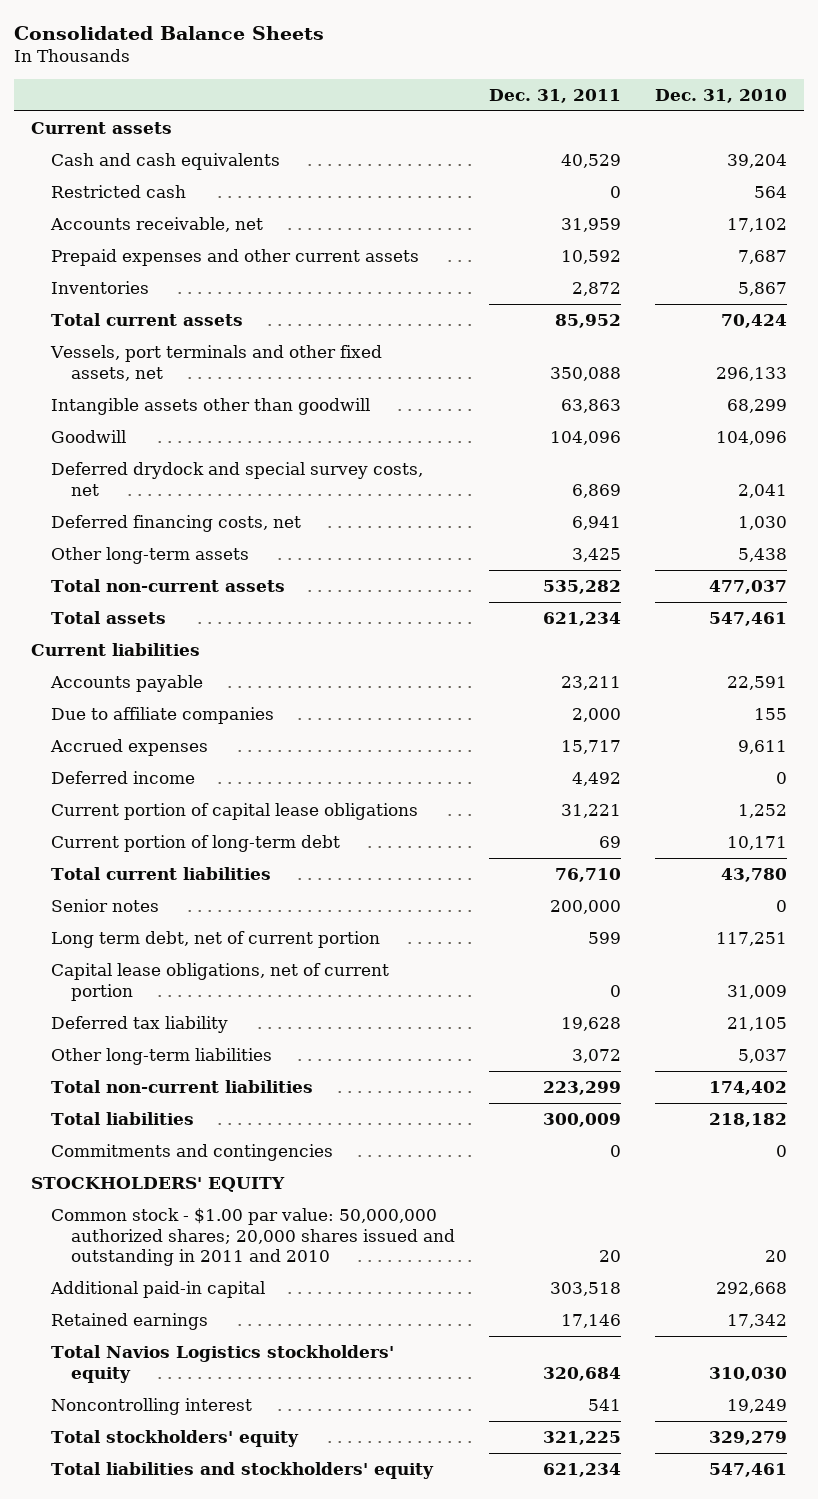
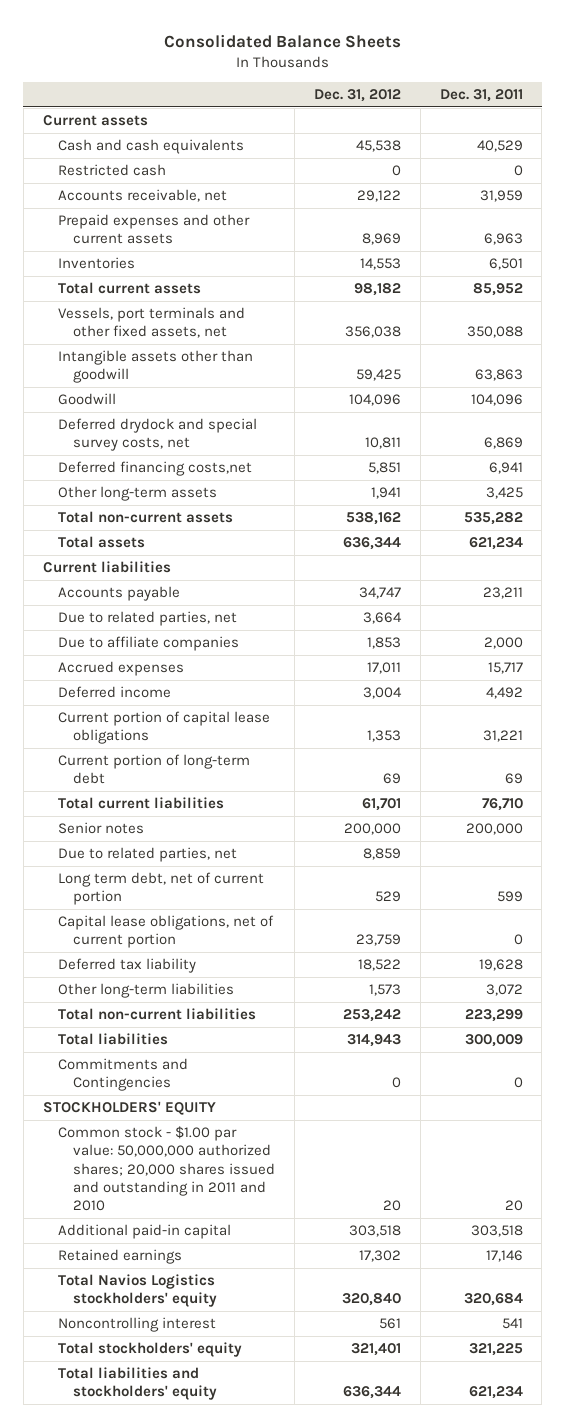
[655,88,788,103] Dec. 31, 2010 -> none
none -> [313,88,401,102] Dec. 31, 2012
[561,250,622,265] 10,592 -> [483,233,523,246] 6,963
[572,282,622,297] 2,872 -> [488,258,523,271] 6,501
[51,515,302,533] Deferred financing costs, net -> [58,461,253,477] Deferred financing costs,net
none -> [58,611,238,627] Due to related parties, net
none -> [58,847,238,863] Due to related parties, net
[51,1144,334,1162] Commitments and contingencies -> [58,1058,189,1092] Commitments and Contingencies

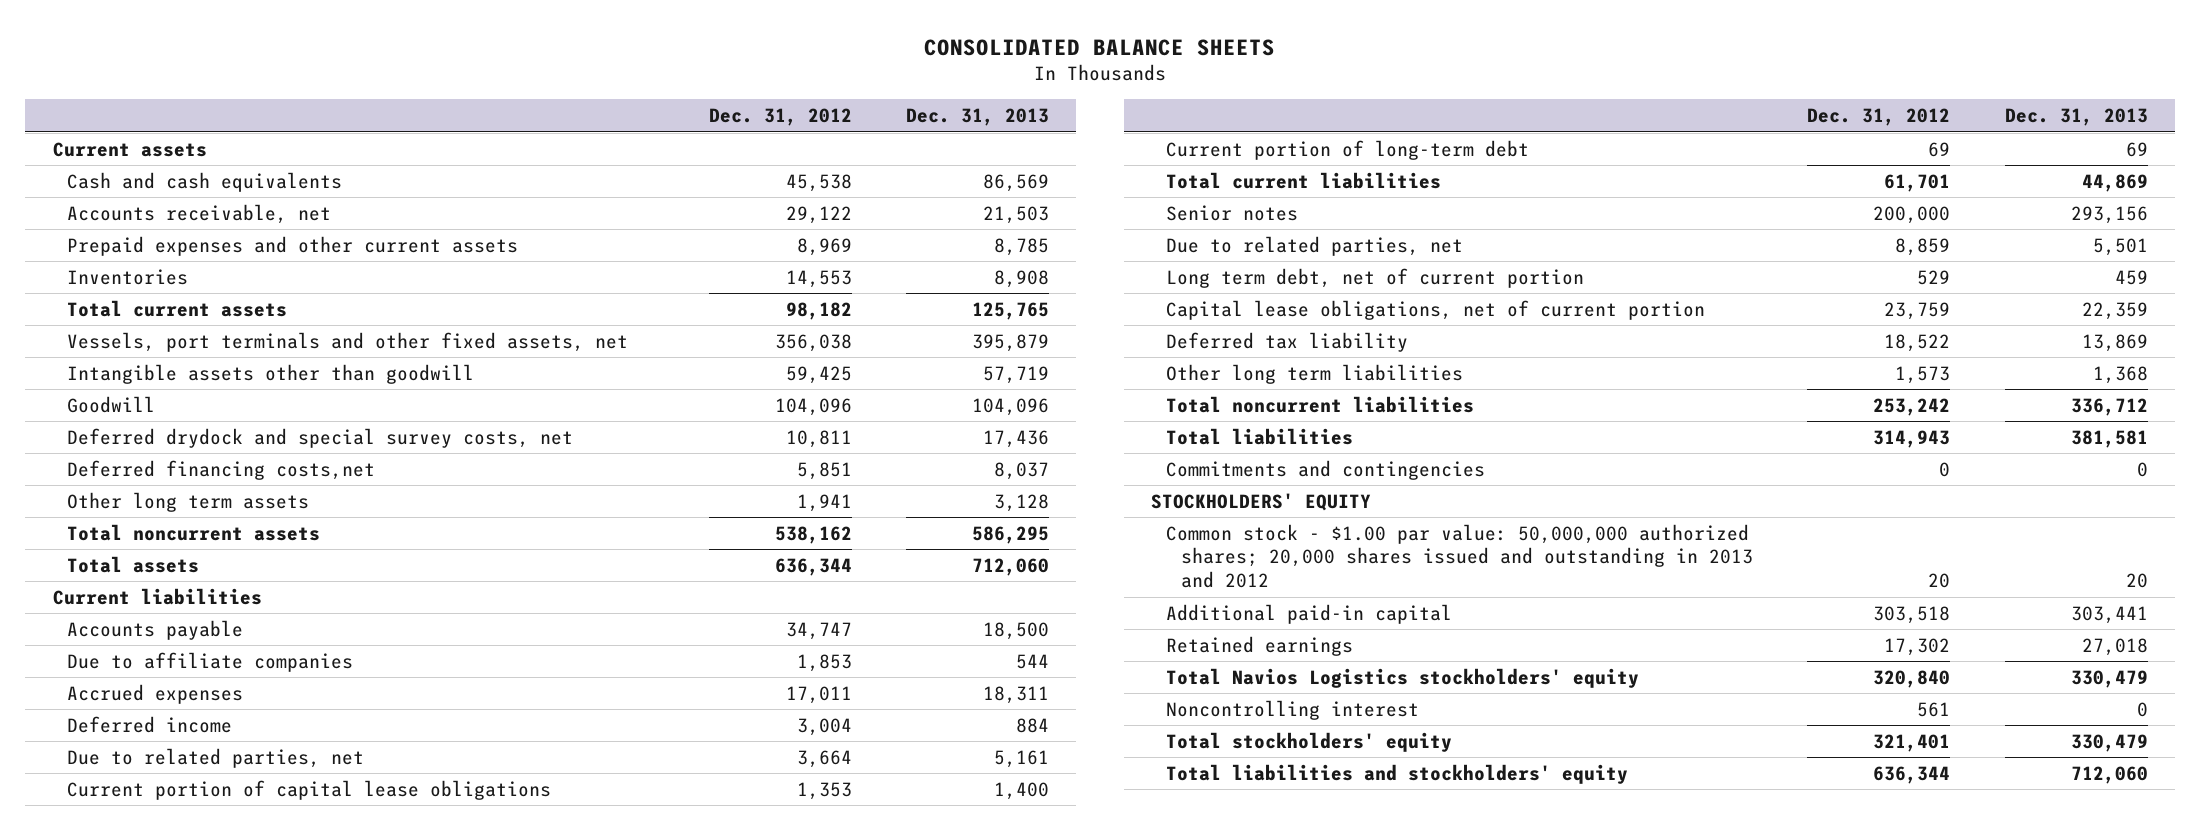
[163,33,401,48] Consolidated Balance Sheets -> [924,38,1276,56] CONSOLIDATED BALANCE SHEETS
[439,88,523,102] Dec. 31, 2011 -> none
none -> [906,108,1050,127] Dec. 31, 2013
[58,164,167,177] Restricted cash -> none
[58,486,218,502] Other long-term assets -> [67,491,310,512] Other long term assets
[58,511,234,524] Total non-current assets -> [67,523,321,541] Total noncurrent assets
[58,611,238,627] Due to related parties, net -> [67,747,365,768] Due to related parties, net
[58,983,235,999] Other long-term liabilities -> [1165,363,1463,384] Other long term liabilities
[58,1008,257,1021] Total non-current liabilities -> [1165,395,1474,413] Total noncurrent liabilities
[58,1058,189,1092] Commitments and Contingencies -> [1165,459,1485,480] Commitments and contingencies
[58,1126,276,1212] Common stock - $1.00 par value: 50,000,000 authorized shares; 20,000 shares issued and outstanding in 2011 and 2010 -> [1165,523,1753,589] Common stock - $1.00 par value: 50,000,000 authorized shares; 20,000 shares issued and outstanding in 2013 and 2012

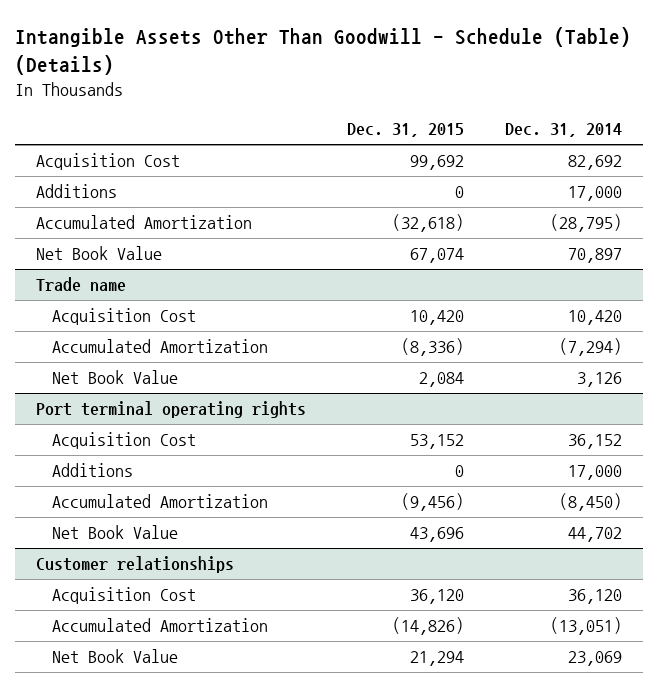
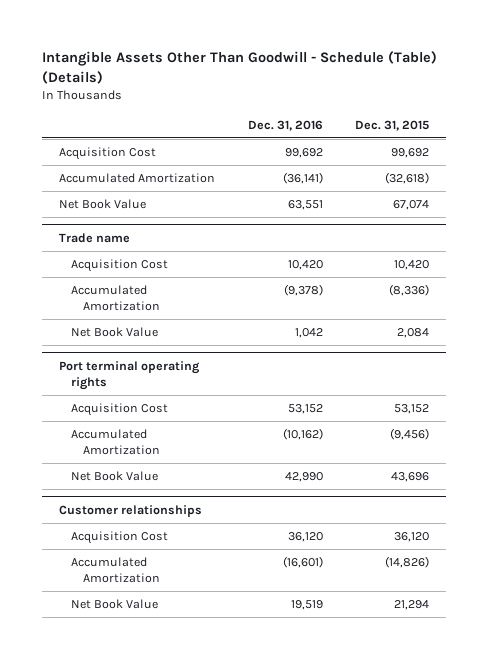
[505,123,623,138] Dec. 31, 2014 -> none
none -> [247,120,323,132] Dec. 31, 2016
[35,184,117,199] Additions -> none
[52,463,134,478] Additions -> none

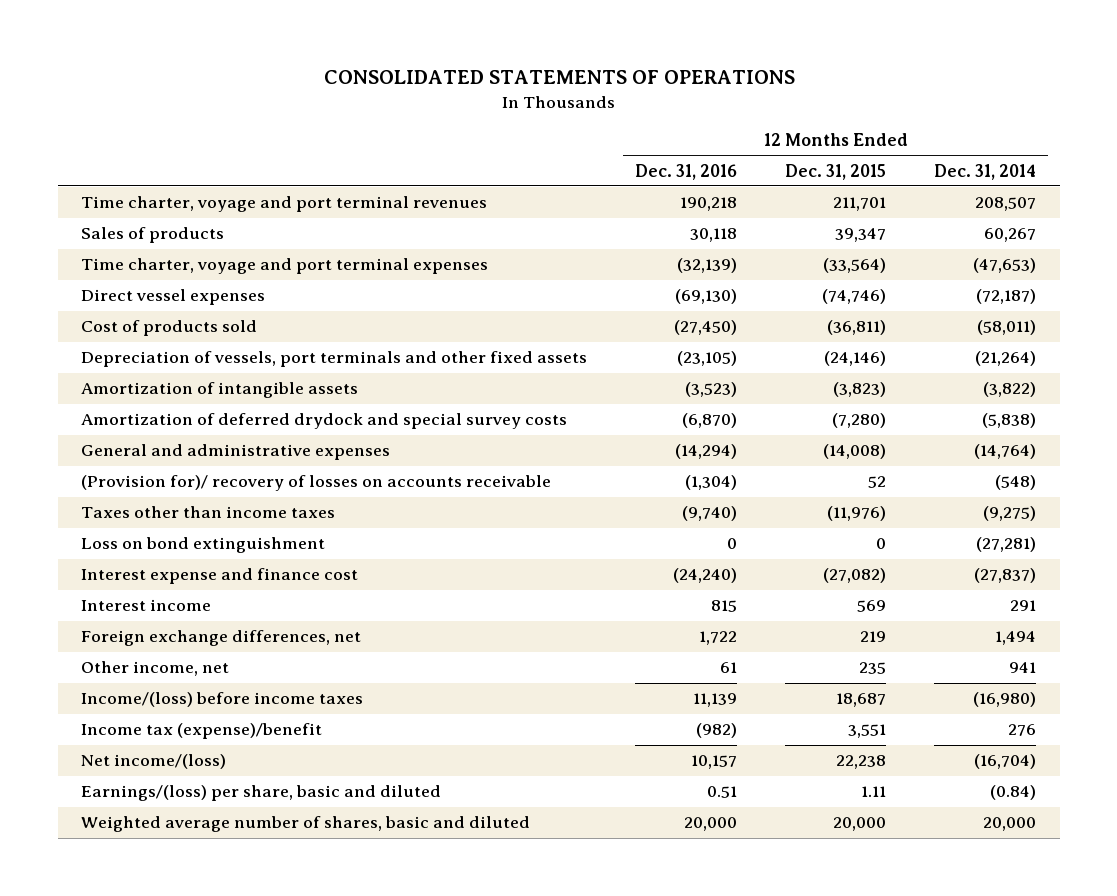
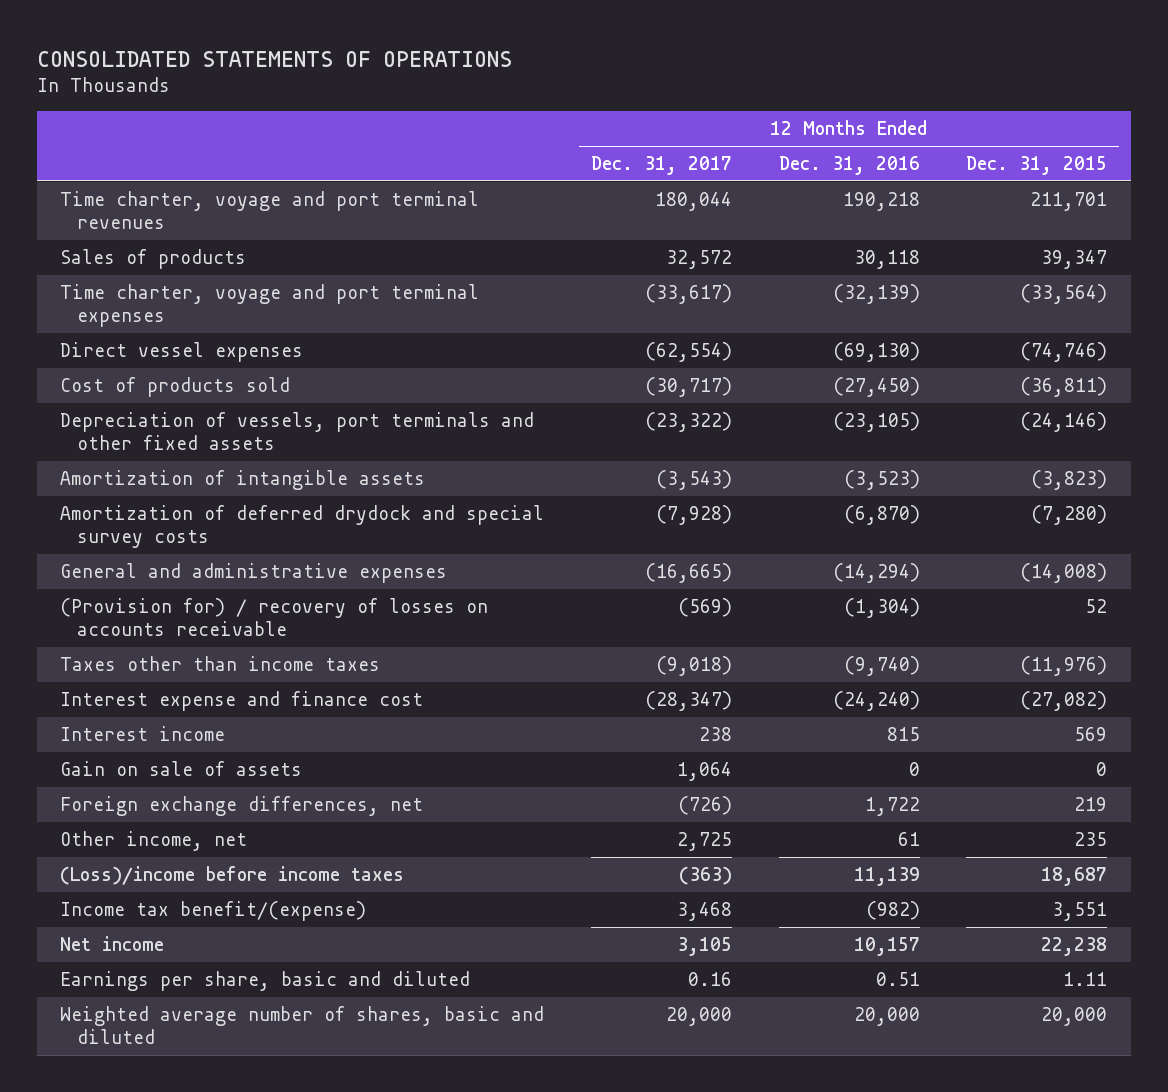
[933,163,1036,180] Dec. 31, 2014 -> none
none -> [591,156,733,176] Dec. 31, 2017
[81,475,552,492] (Provision for)/ recovery of losses on accounts receivable -> [60,597,489,637] (Provision for) / recovery of losses on accounts receivable
[81,537,326,554] Loss on bond extinguishment -> none
none -> [60,760,303,776] Gain on sale of assets
[81,692,364,708] Income/(loss) before income taxes -> [60,865,405,885] (Loss)/income before income taxes
[81,723,323,740] Income tax (expense)/benefit -> [60,900,367,921] Income tax benefit/(expense)
[81,754,227,770] Net income/(loss) -> [60,935,165,951] Net income
[81,785,442,802] Earnings/(loss) per share, basic and diluted -> [60,970,471,991] Earnings per share, basic and diluted

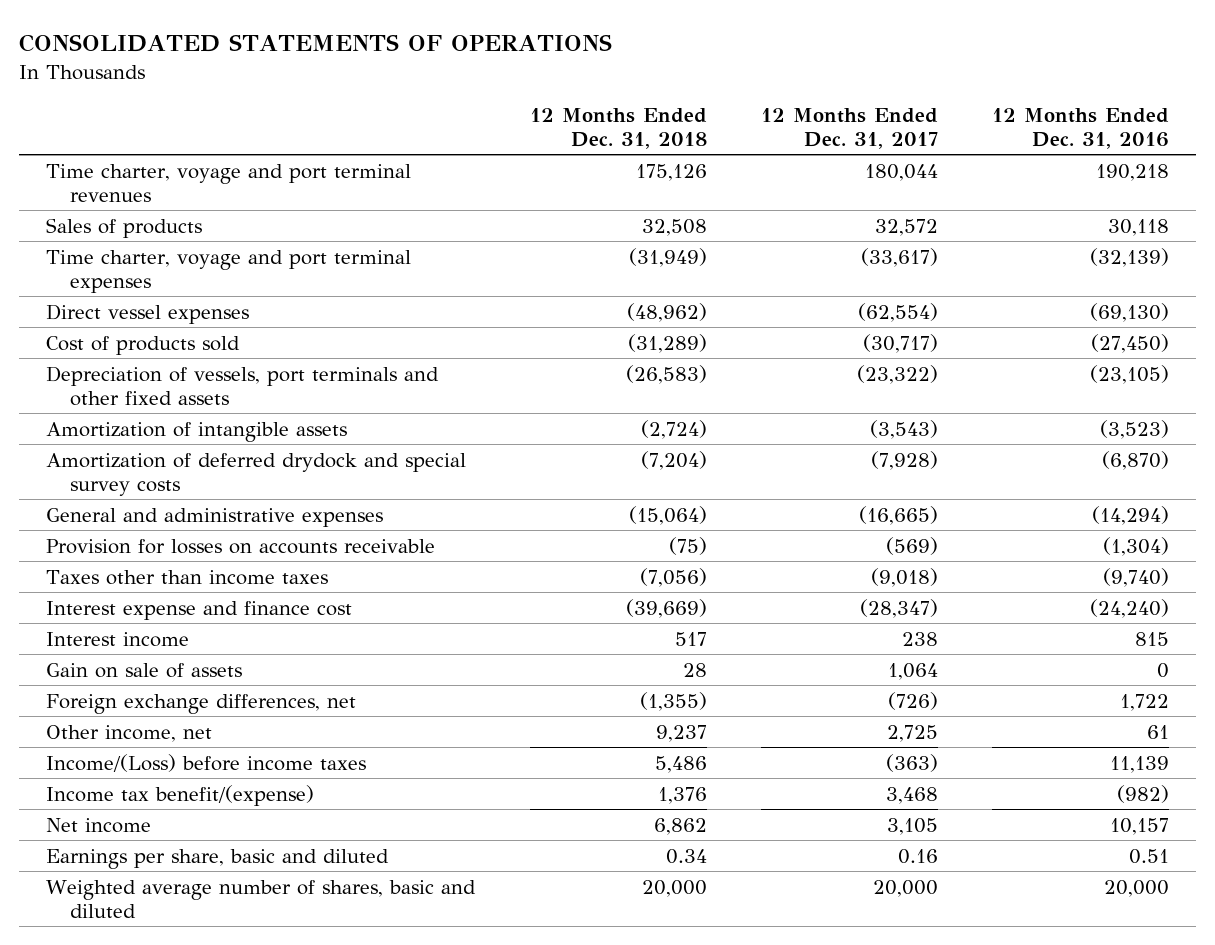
[966,156,1108,176] Dec. 31, 2015 -> none
none -> [529,107,707,149] 12 Months Ended Dec. 31, 2018
[60,597,489,637] (Provision for) / recovery of losses on accounts receivable -> [46,538,436,554] Provision for losses on accounts receivable
[60,865,405,885] (Loss)/income before income taxes -> [46,753,367,772] Income/(Loss) before income taxes

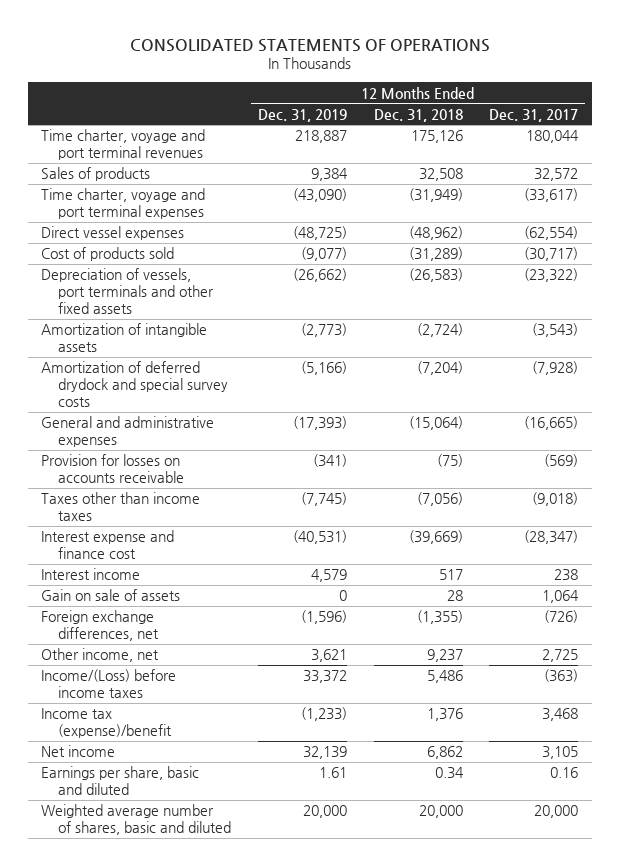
[992,107,1170,149] 12 Months Ended Dec. 31, 2016 -> none
none -> [258,108,348,122] Dec. 31, 2019
[46,784,315,806] Income tax benefit/(expense) -> [41,708,173,739] Income tax (expense)/benefit

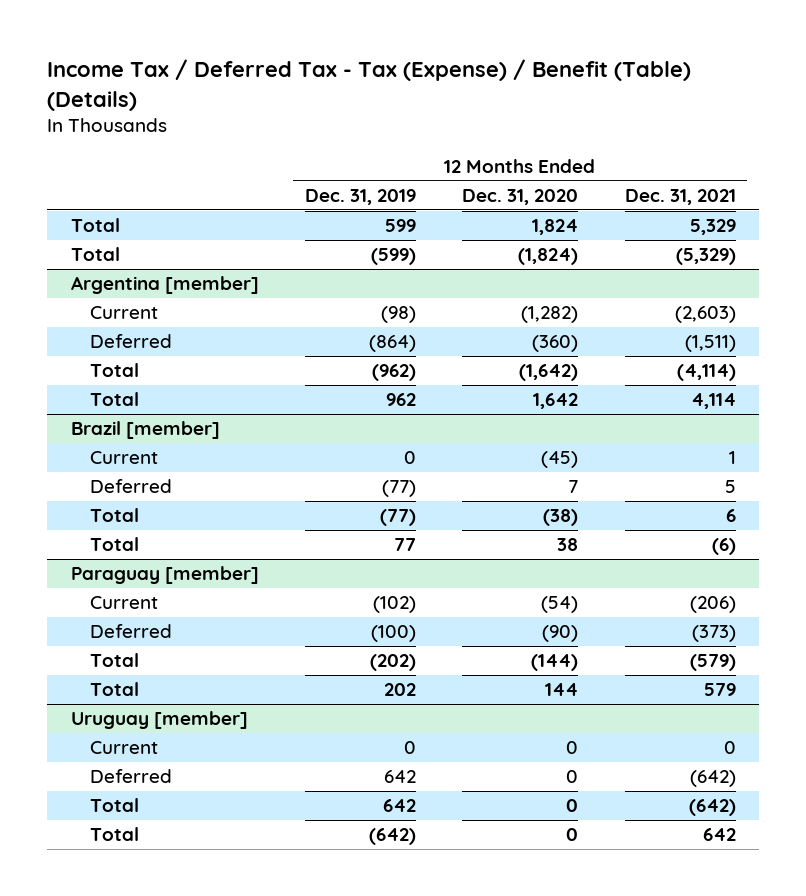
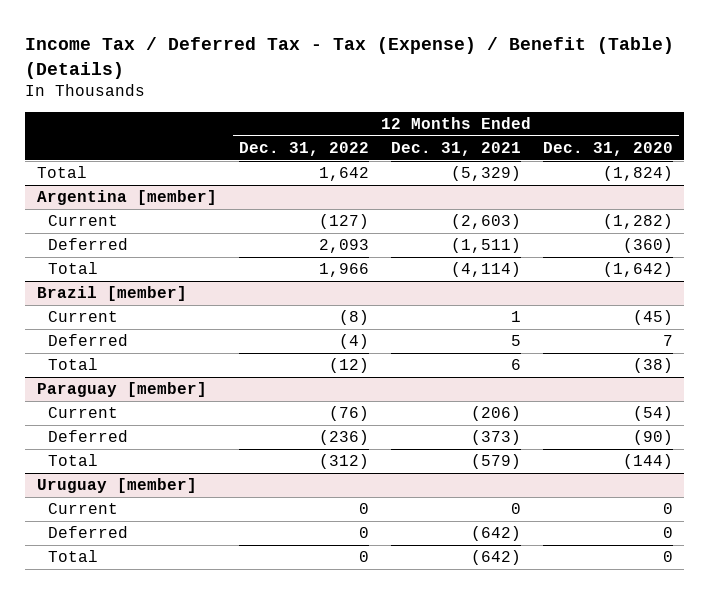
[304,188,416,205] Dec. 31, 2019 -> none
none -> [238,142,369,157] Dec. 31, 2022
[70,218,120,233] Total -> none
[89,392,139,407] Total -> none
[89,537,139,552] Total -> none
[89,682,139,697] Total -> none
[89,827,139,842] Total -> none

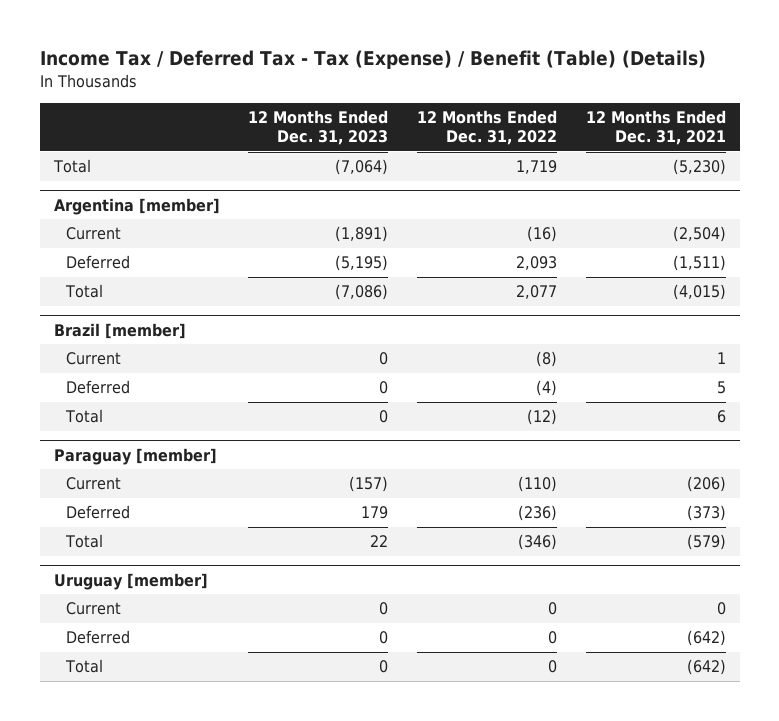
[543,142,674,157] Dec. 31, 2020 -> none
none -> [248,110,389,146] 12 Months Ended Dec. 31, 2023
[318,167,369,182] 1,642 -> [515,160,557,175] 1,719
[450,166,521,182] (5,329) -> [672,159,726,176] (5,230)
[318,214,369,230] (127) -> [526,226,557,243] (16)
[450,214,521,230] (2,603) -> [672,226,726,243] (2,504)
[318,263,369,278] 1,966 -> [515,285,557,300] 2,077
[450,262,521,278] (4,114) -> [672,284,726,301] (4,015)
[328,406,369,422] (76) -> [517,476,557,493] (110)
[318,454,369,470] (312) -> [517,534,557,551] (346)

